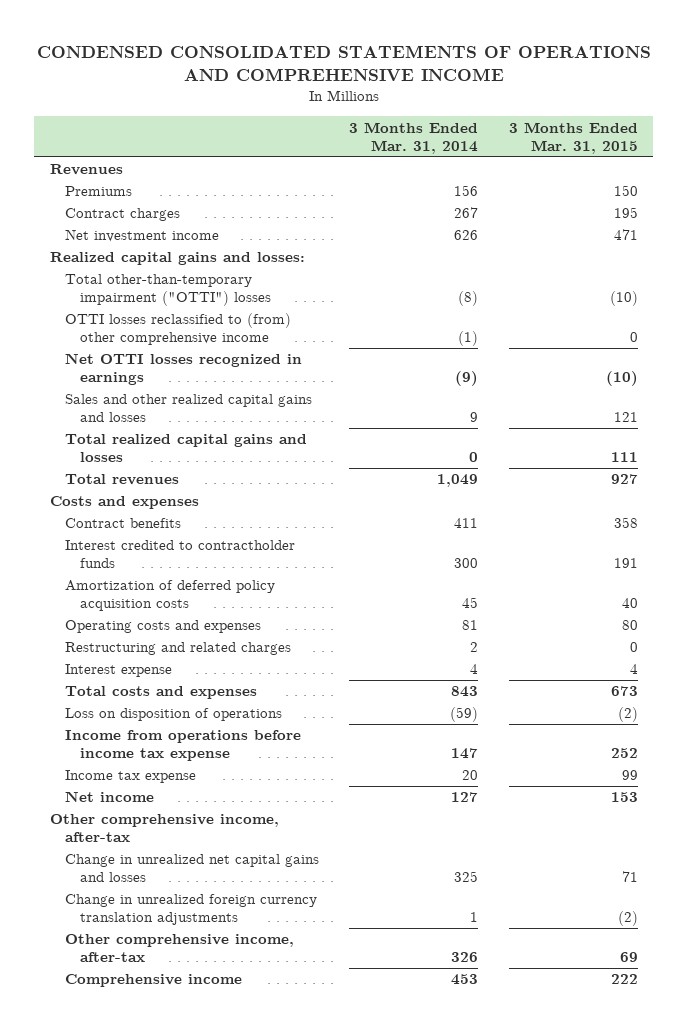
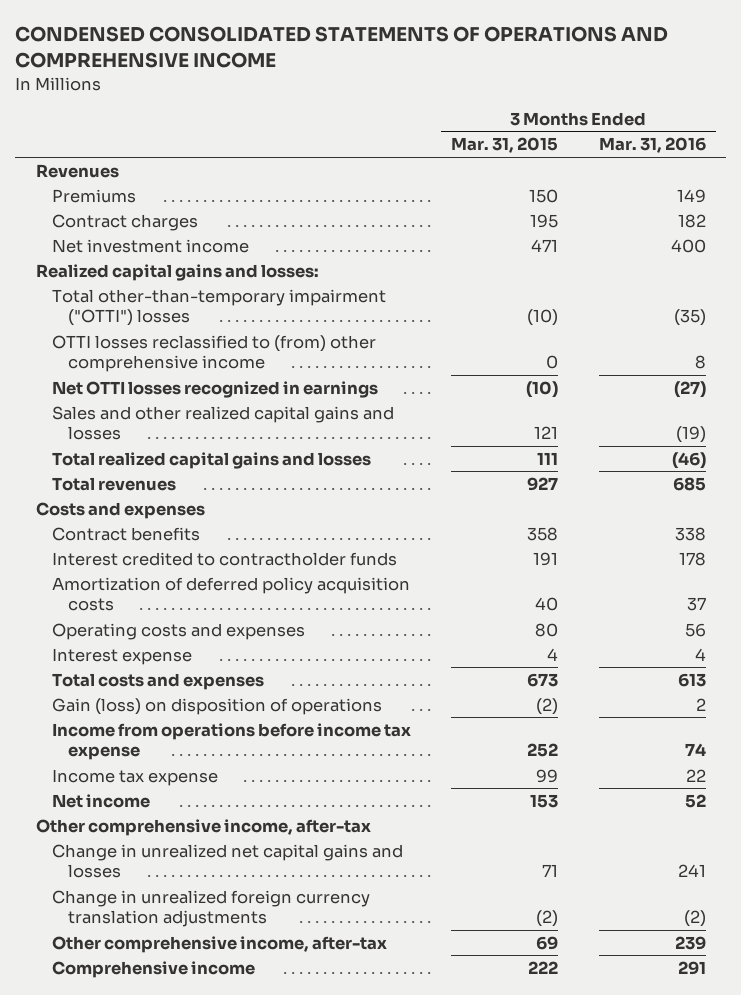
[349,121,479,154] 3 Months Ended Mar. 31, 2014 -> none
none -> [598,137,706,154] Mar. 31, 2016
[64,642,291,656] Restructuring and related charges -> none
[64,708,282,722] Loss on disposition of operations -> [51,697,382,715] Gain (loss) on disposition of operations

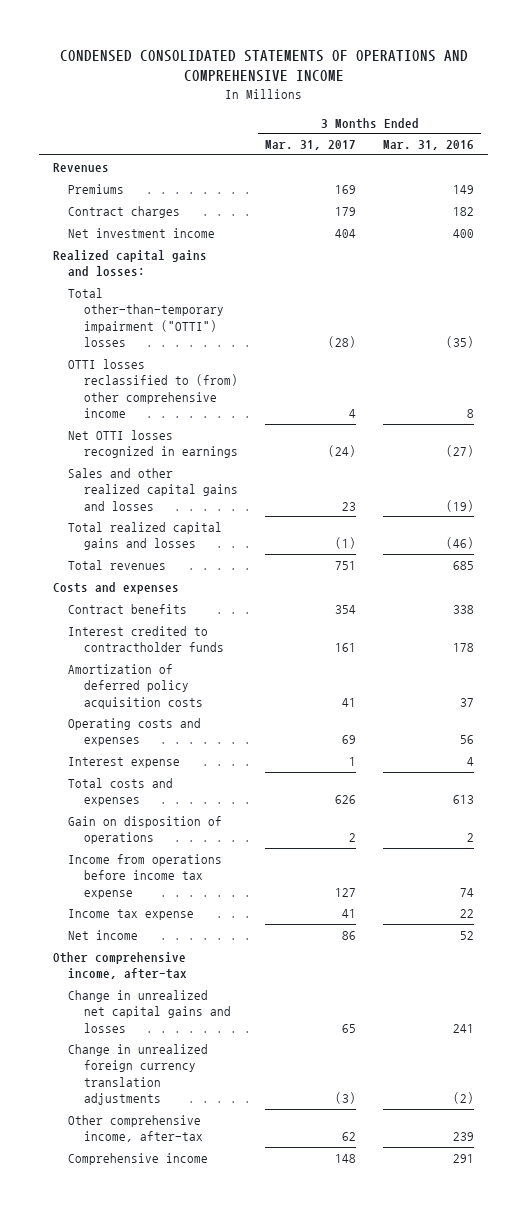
[451,137,559,154] Mar. 31, 2015 -> none
none -> [264,140,356,151] Mar. 31, 2017
[51,697,382,715] Gain (loss) on disposition of operations -> [68,816,223,845] Gain on disposition of operations

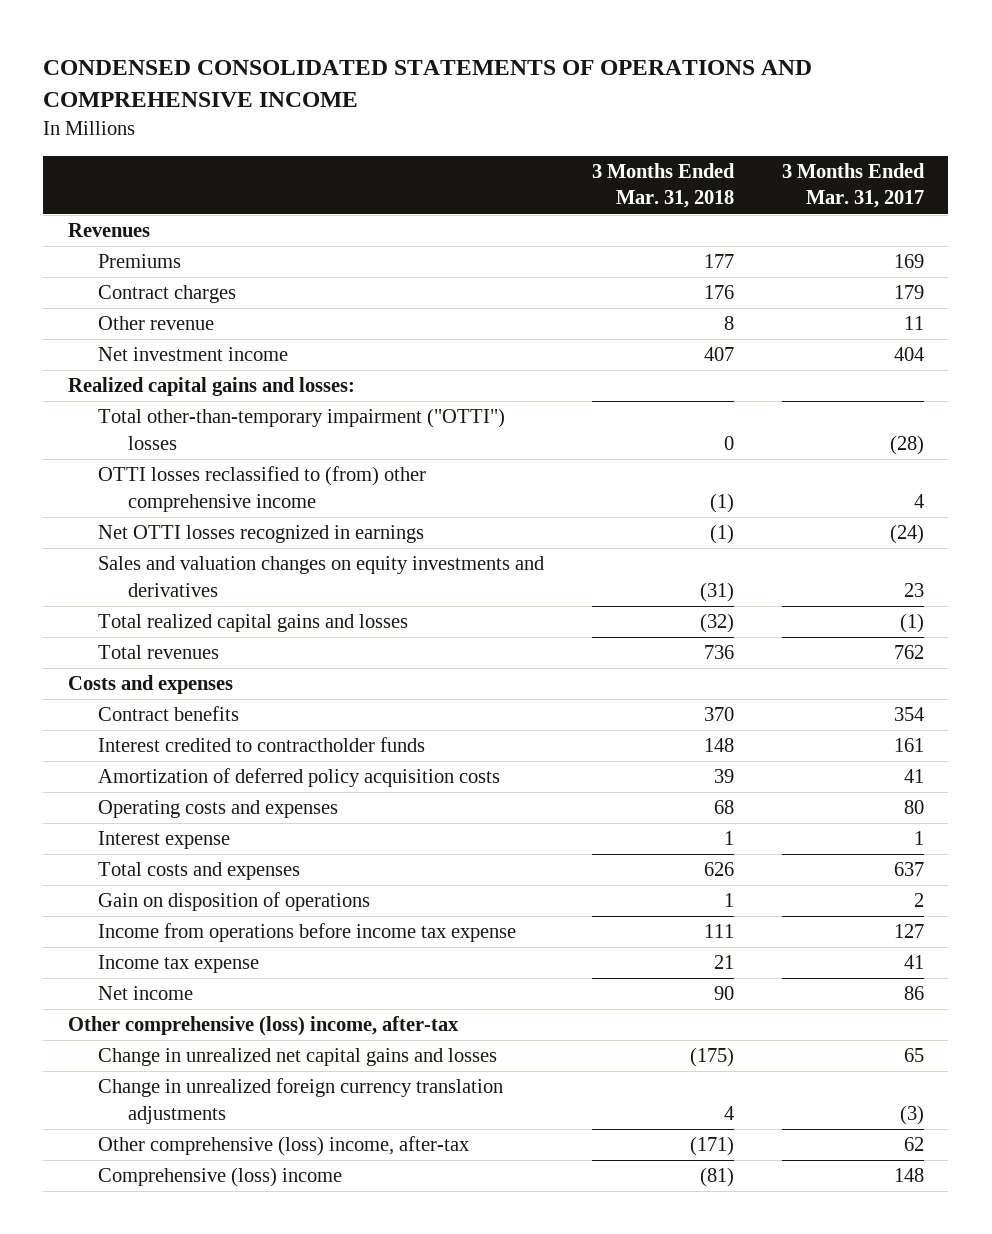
[383,140,475,151] Mar. 31, 2016 -> none
none -> [591,163,735,209] 3 Months Ended Mar. 31, 2018
none -> [97,316,214,331] Other revenue
[68,468,238,511] Sales and other realized capital gains and losses -> [97,556,544,597] Sales and valuation changes on equity investments and derivatives
[334,561,356,571] 751 -> [893,645,924,660] 762
[341,735,356,745] 69 -> [903,800,924,815] 80
[334,795,356,805] 626 -> [893,862,924,877] 637
[52,952,188,980] Other comprehensive income, after-tax -> [67,1016,459,1037] Other comprehensive (loss) income, after-tax
[68,1115,203,1143] Other comprehensive income, after-tax -> [97,1136,469,1157] Other comprehensive (loss) income, after-tax
[68,1153,209,1166] Comprehensive income -> [97,1167,342,1188] Comprehensive (loss) income

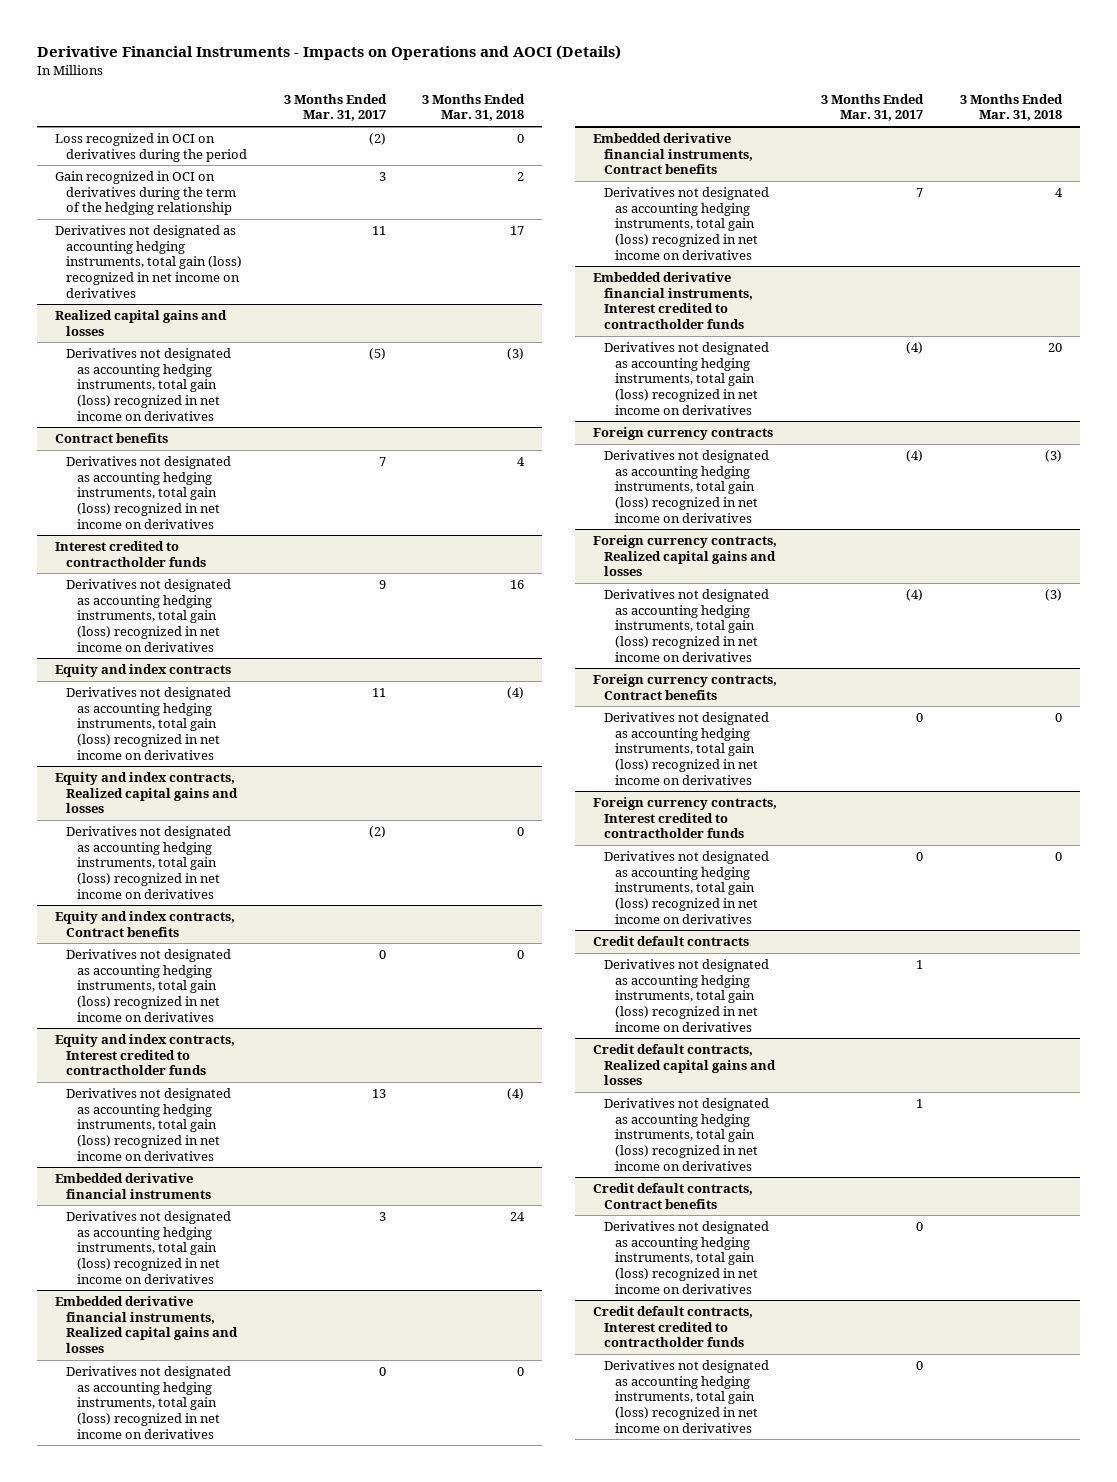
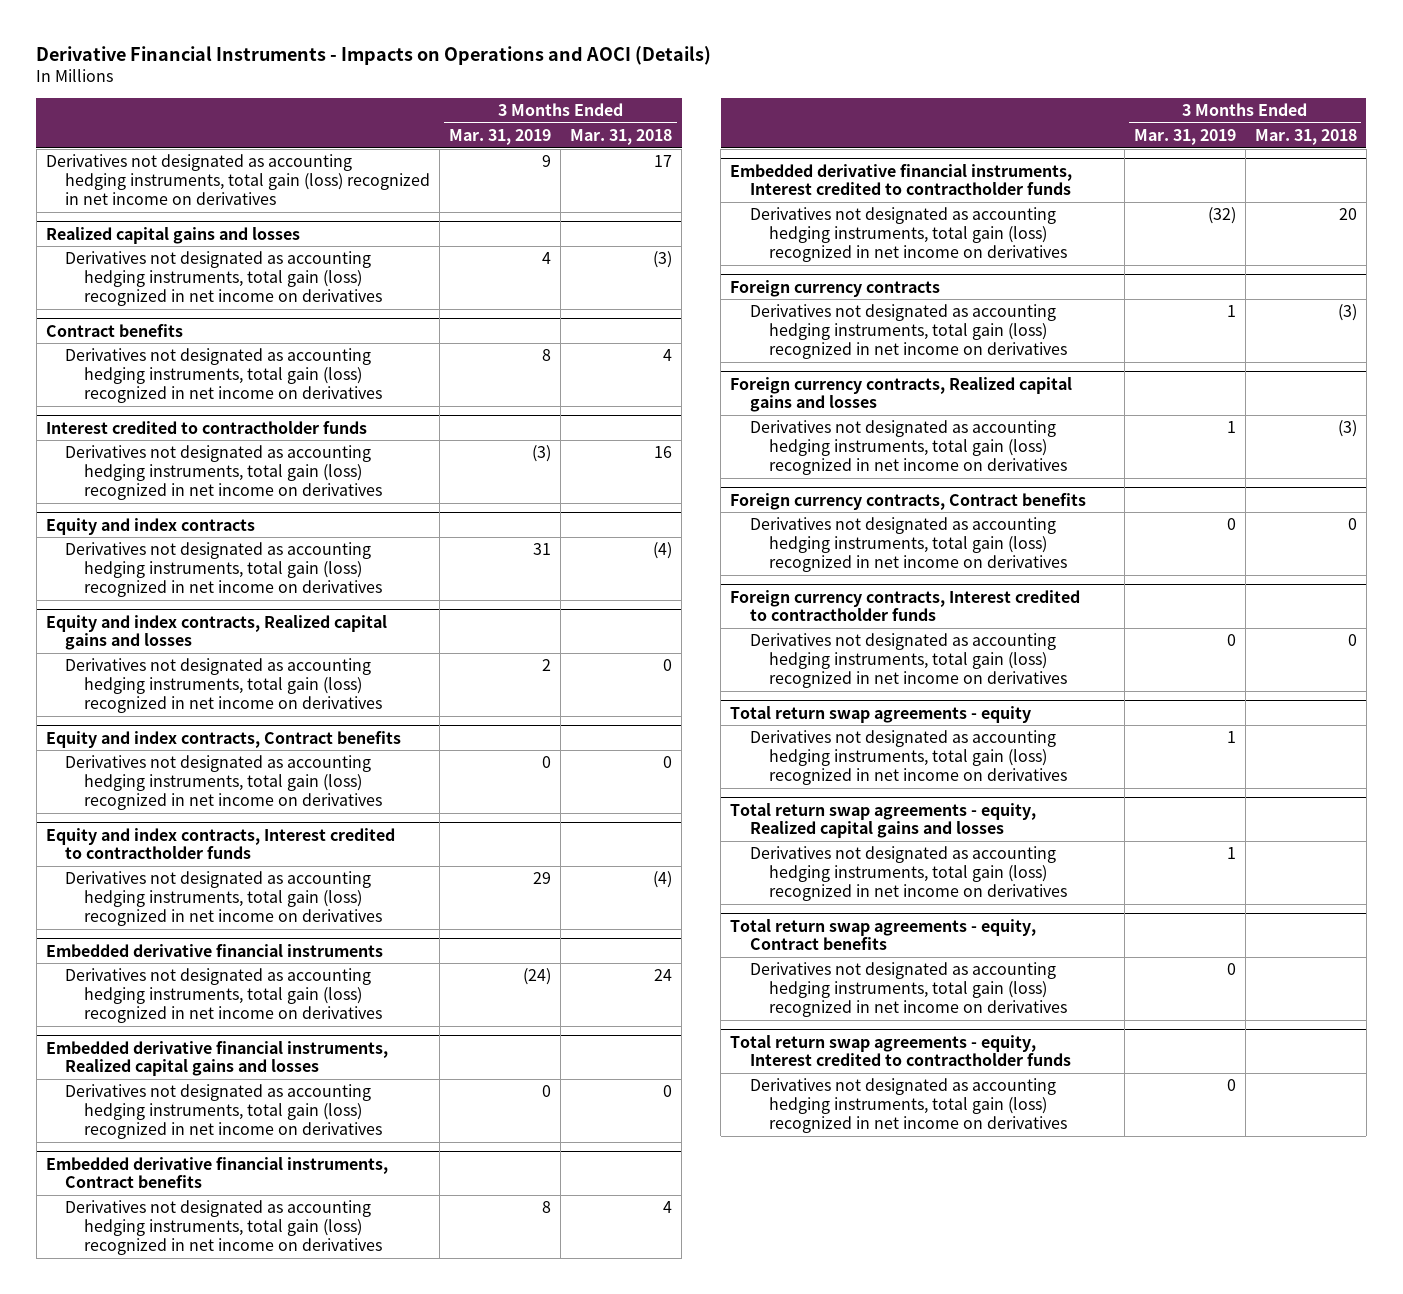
[283,93,387,122] 3 Months Ended Mar. 31, 2017 -> none
none -> [449,129,552,146] Mar. 31, 2019
[55,132,248,162] Loss recognized in OCI on derivatives during the period -> none
[55,170,237,216] Gain recognized in OCI on derivatives during the term of the hedging relationship -> none
[592,935,749,946] Credit default contracts -> none
none -> [730,705,1032,723] Total return swap agreements - equity
[592,1043,776,1086] Credit default contracts, Realized capital gains and losses -> none
none -> [730,802,1037,839] Total return swap agreements - equity, Realized capital gains and losses
[592,1182,753,1209] Credit default contracts, Contract benefits -> none
none -> [730,918,1037,951] Total return swap agreements - equity, Contract benefits
[592,1305,753,1348] Credit default contracts, Interest credited to contractholder funds -> none
none -> [730,1034,1071,1067] Total return swap agreements - equity, Interest credited to contractholder funds

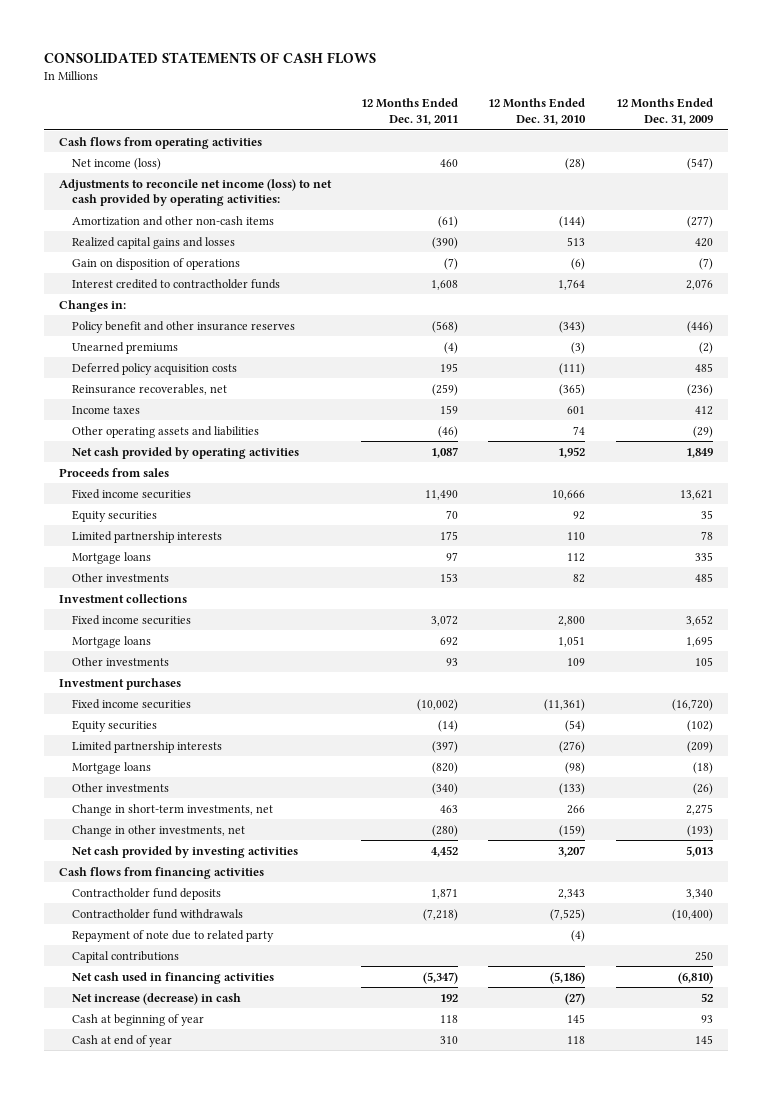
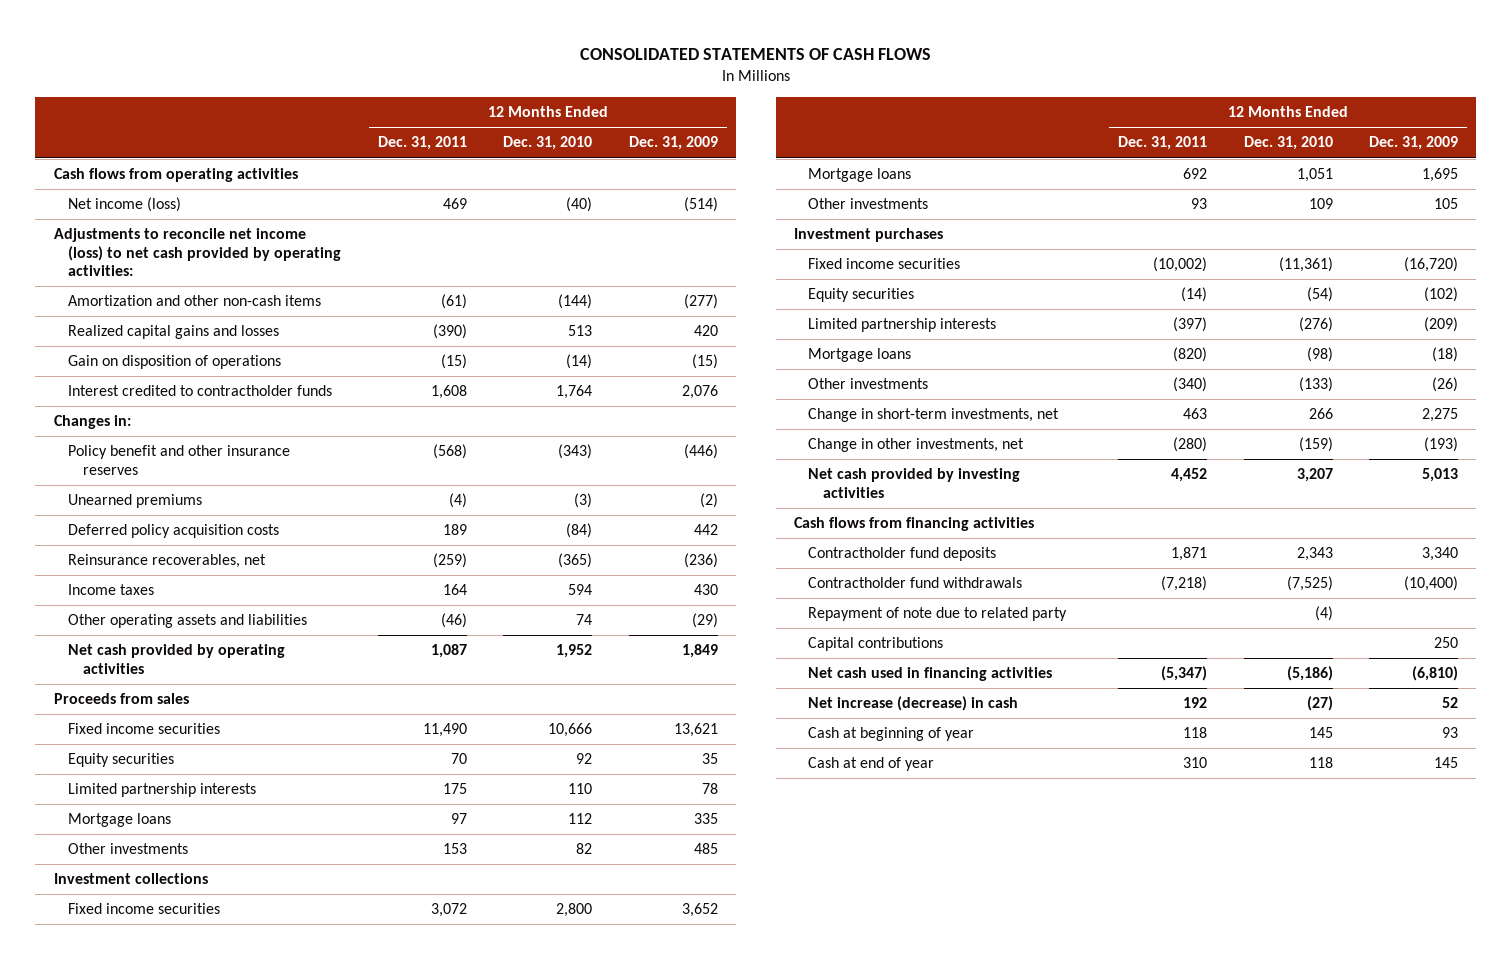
[440,158,459,167] 460 -> [442,198,467,210] 469
[565,157,586,170] (28) -> [566,197,593,213] (40)
[686,157,713,170] (547) -> [683,197,718,213] (514)
[444,257,459,270] (7) -> [440,354,467,370] (15)
[571,257,586,270] (6) -> [566,354,593,370] (14)
[698,257,713,270] (7) -> [691,354,718,370] (15)
[440,362,459,372] 195 -> [442,524,467,536] 189
[559,362,586,375] (111) -> [566,523,593,539] (84)
[694,362,713,372] 485 -> [693,524,718,536] 442
[440,404,459,414] 159 -> [442,584,467,596] 164
[567,405,586,414] 601 -> [568,584,593,596] 594
[694,405,713,415] 412 -> [693,584,718,596] 430

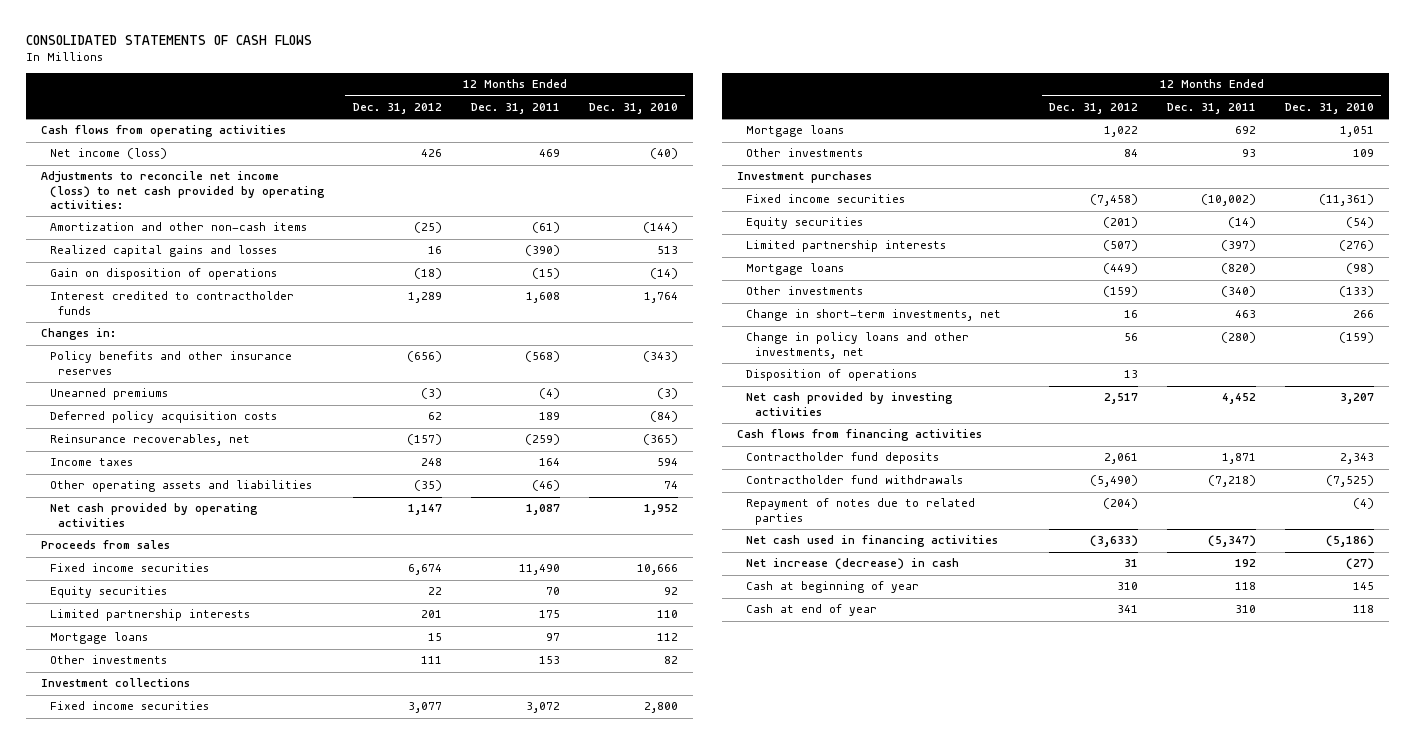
[628,136,718,151] Dec. 31, 2009 -> none
none -> [352,102,442,114] Dec. 31, 2012
[68,445,291,475] Policy benefit and other insurance reserves -> [49,351,292,375] Policy benefits and other insurance reserves
[808,438,1025,453] Change in other investments, net -> [745,332,969,359] Change in policy loans and other investments, net
none -> [745,369,917,382] Disposition of operations
[808,637,944,652] Capital contributions -> none
[808,607,1068,622] Repayment of note due to related party -> [745,498,975,525] Repayment of notes due to related parties

